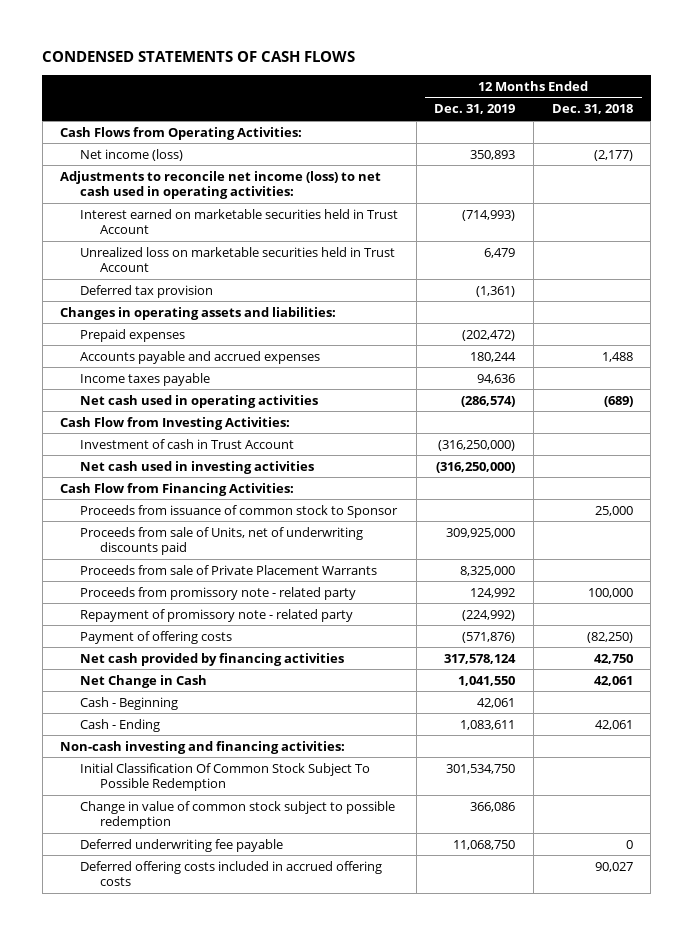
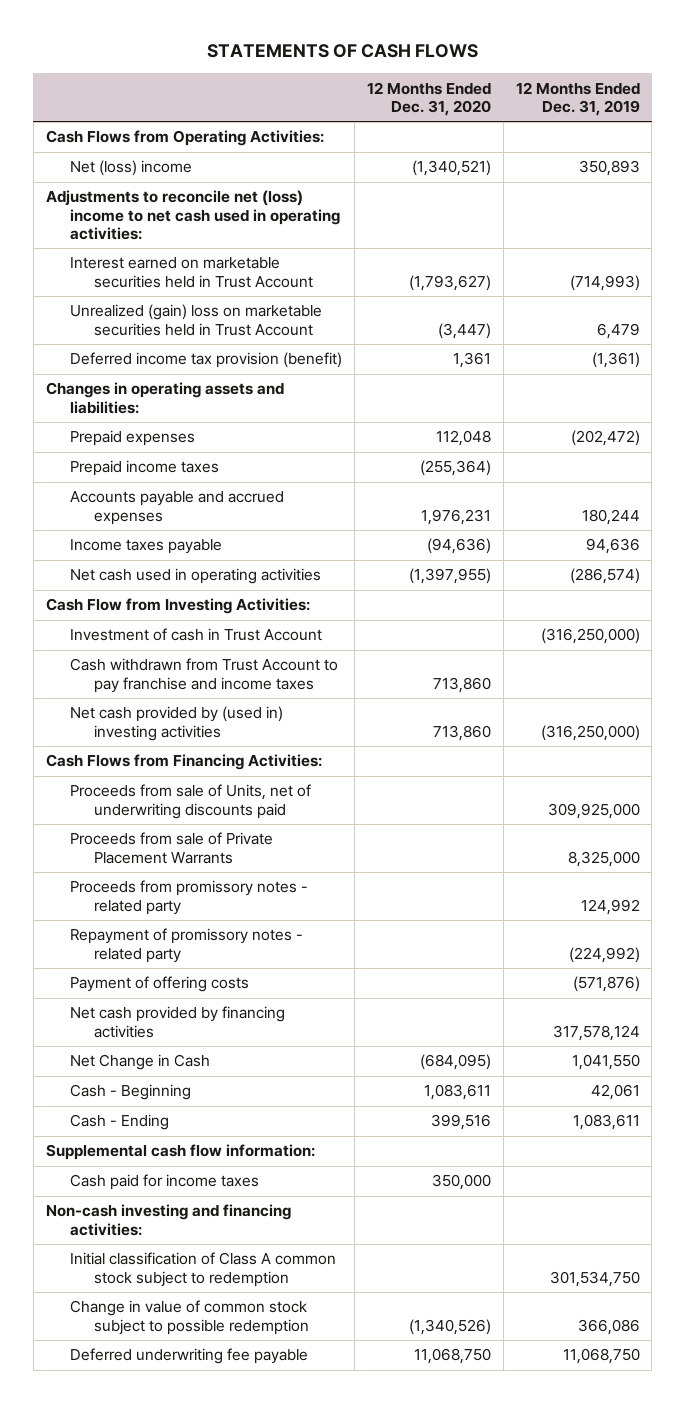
[42,51,356,63] CONDENSED STATEMENTS OF CASH FLOWS -> [206,44,478,59] STATEMENTS OF CASH FLOWS
[551,104,633,115] Dec. 31, 2018 -> none
none -> [366,81,491,116] 12 Months Ended Dec. 31, 2020
[80,148,184,161] Net income (loss) -> [69,160,192,177] Net (loss) income
[60,170,382,199] Adjustments to reconcile net income (loss) to net cash used in operating activities: -> [45,190,340,240] Adjustments to reconcile net (loss) income to net cash used in operating activities:
[80,246,396,272] Unrealized loss on marketable securities held in Trust Account -> [69,304,322,336] Unrealized (gain) loss on marketable securities held in Trust Account
[80,284,214,298] Deferred tax provision -> [69,352,342,369] Deferred income tax provision (benefit)
none -> [69,460,219,477] Prepaid income taxes
[80,504,399,518] Proceeds from issuance of common stock to Sponsor -> none
none -> [69,658,338,693] Cash withdrawn from Trust Account to pay franchise and income taxes
[80,460,315,474] Net cash used in investing activities -> [69,706,283,741] Net cash provided by (used in) investing activities
[60,482,295,496] Cash Flow from Financing Activities: -> [45,754,322,771] Cash Flows from Financing Activities:
[80,586,357,600] Proceeds from promissory note - related party -> [69,880,308,915] Proceeds from promissory notes - related party
[80,608,354,622] Repayment of promissory note - related party -> [69,928,303,963] Repayment of promissory notes - related party
none -> [45,1144,315,1161] Supplemental cash flow information:
none -> [69,1174,259,1191] Cash paid for income taxes
[80,762,371,791] Initial Classification Of Common Stock Subject To Possible Redemption -> [69,1252,336,1287] Initial classification of Class A common stock subject to redemption
[80,860,383,886] Deferred offering costs included in accrued offering costs -> none

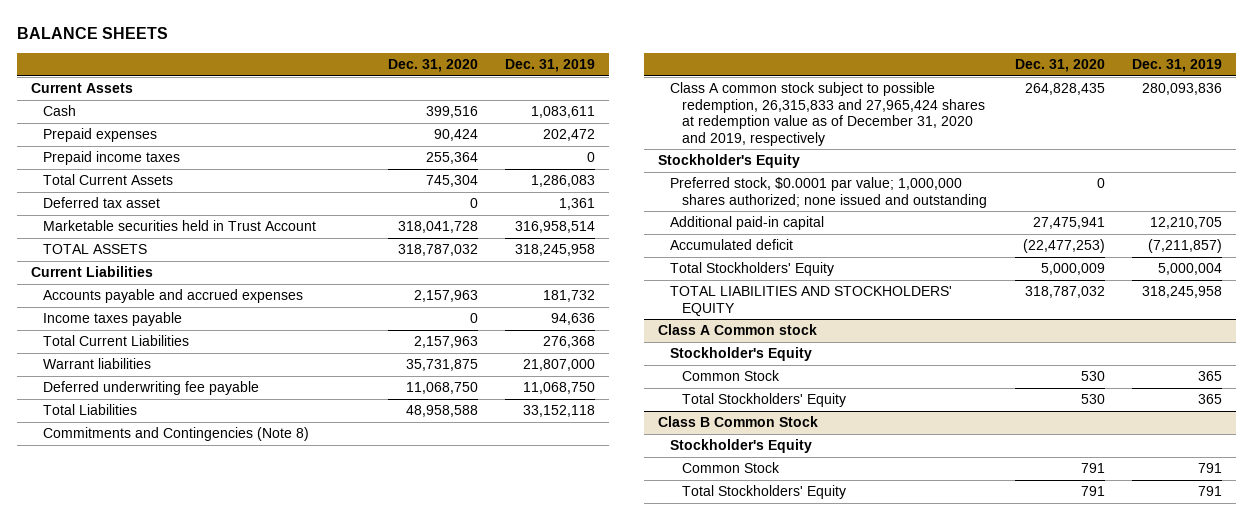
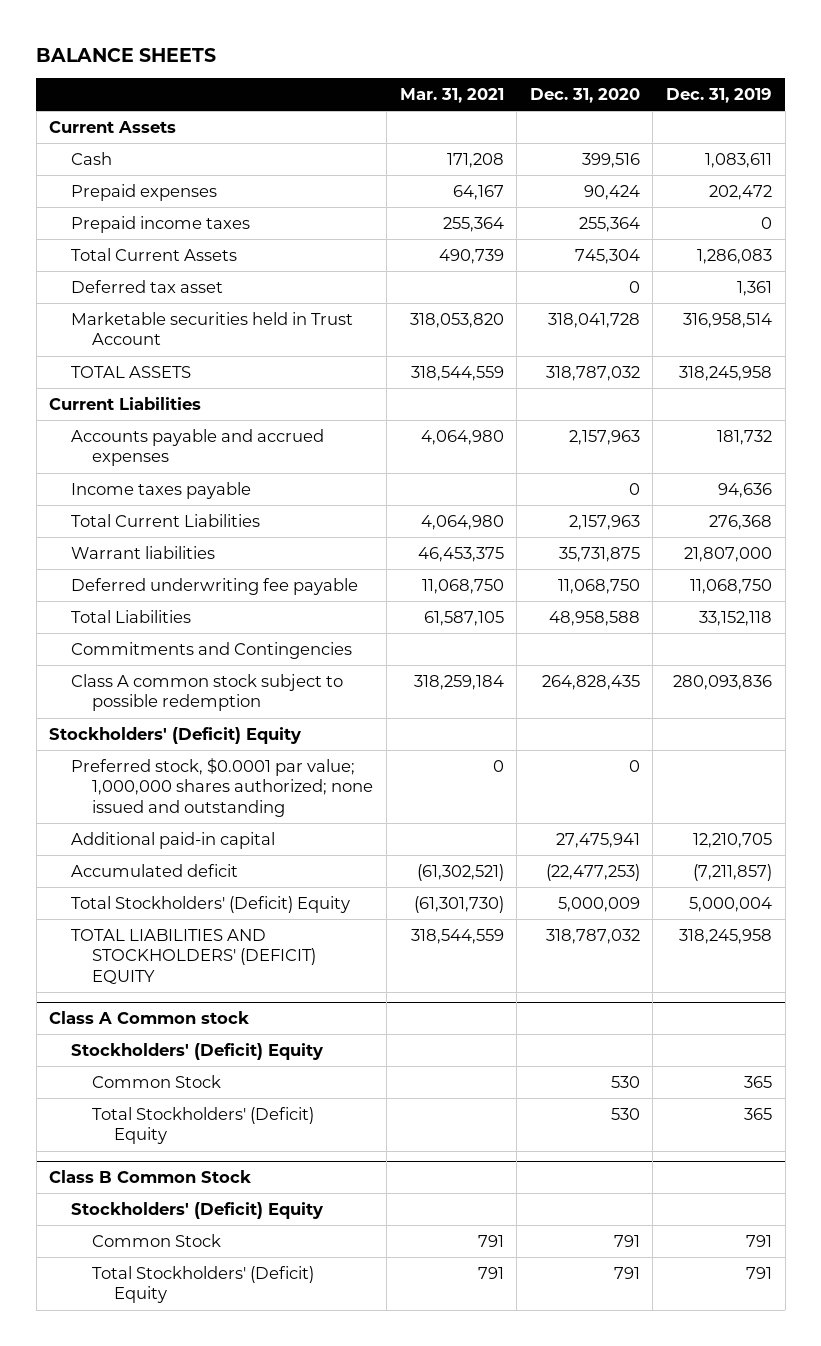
none -> [399,88,504,104] Mar. 31, 2021
[43,427,310,442] Commitments and Contingencies (Note 8) -> [70,641,352,659] Commitments and Contingencies
[670,82,986,146] Class A common stock subject to possible redemption, 26,315,833 and 27,965,424 shares at redemption value as of December 31, 2020 and 2019, respectively -> [70,673,343,712] Class A common stock subject to possible redemption
[657,154,800,169] Stockholder's Equity -> [49,726,302,744] Stockholders' (Deficit) Equity
[670,262,835,277] Total Stockholders' Equity -> [70,895,350,913] Total Stockholders' (Deficit) Equity
[670,286,953,316] TOTAL LIABILITIES AND STOCKHOLDERS' EQUITY -> [70,928,317,985] TOTAL LIABILITIES AND STOCKHOLDERS' (DEFICIT) EQUITY
[670,347,813,362] Stockholder's Equity -> [70,1042,323,1060] Stockholders' (Deficit) Equity
[682,393,847,408] Total Stockholders' Equity -> [92,1106,315,1145] Total Stockholders' (Deficit) Equity
[670,439,813,454] Stockholder's Equity -> [70,1201,323,1219] Stockholders' (Deficit) Equity
[682,485,847,500] Total Stockholders' Equity -> [92,1265,315,1304] Total Stockholders' (Deficit) Equity

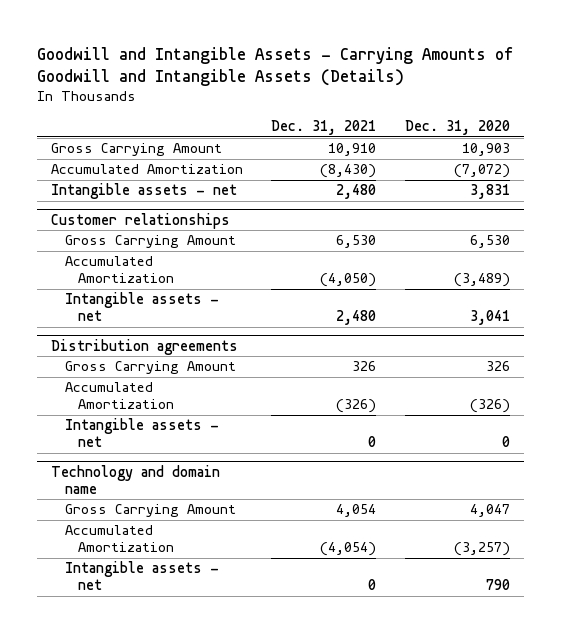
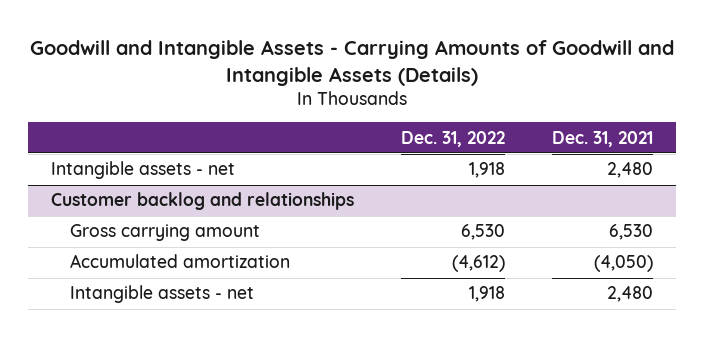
[404,119,510,135] Dec. 31, 2020 -> none
none -> [401,130,506,147] Dec. 31, 2022
[51,143,223,157] Gross Carrying Amount -> none
[51,164,244,175] Accumulated Amortization -> none
[51,212,231,229] Customer relationships -> [51,192,355,211] Customer backlog and relationships
[64,235,236,249] Gross Carrying Amount -> [70,224,261,242] Gross carrying amount
[64,256,174,284] Accumulated Amortization -> [70,254,291,269] Accumulated amortization
[51,338,239,355] Distribution agreements -> none
[64,361,236,375] Gross Carrying Amount -> none
[64,382,174,410] Accumulated Amortization -> none
[64,418,219,448] Intangible assets - net -> none
[51,464,221,494] Technology and domain name -> none
[64,504,236,518] Gross Carrying Amount -> none
[64,525,174,553] Accumulated Amortization -> none
[64,561,219,591] Intangible assets - net -> none

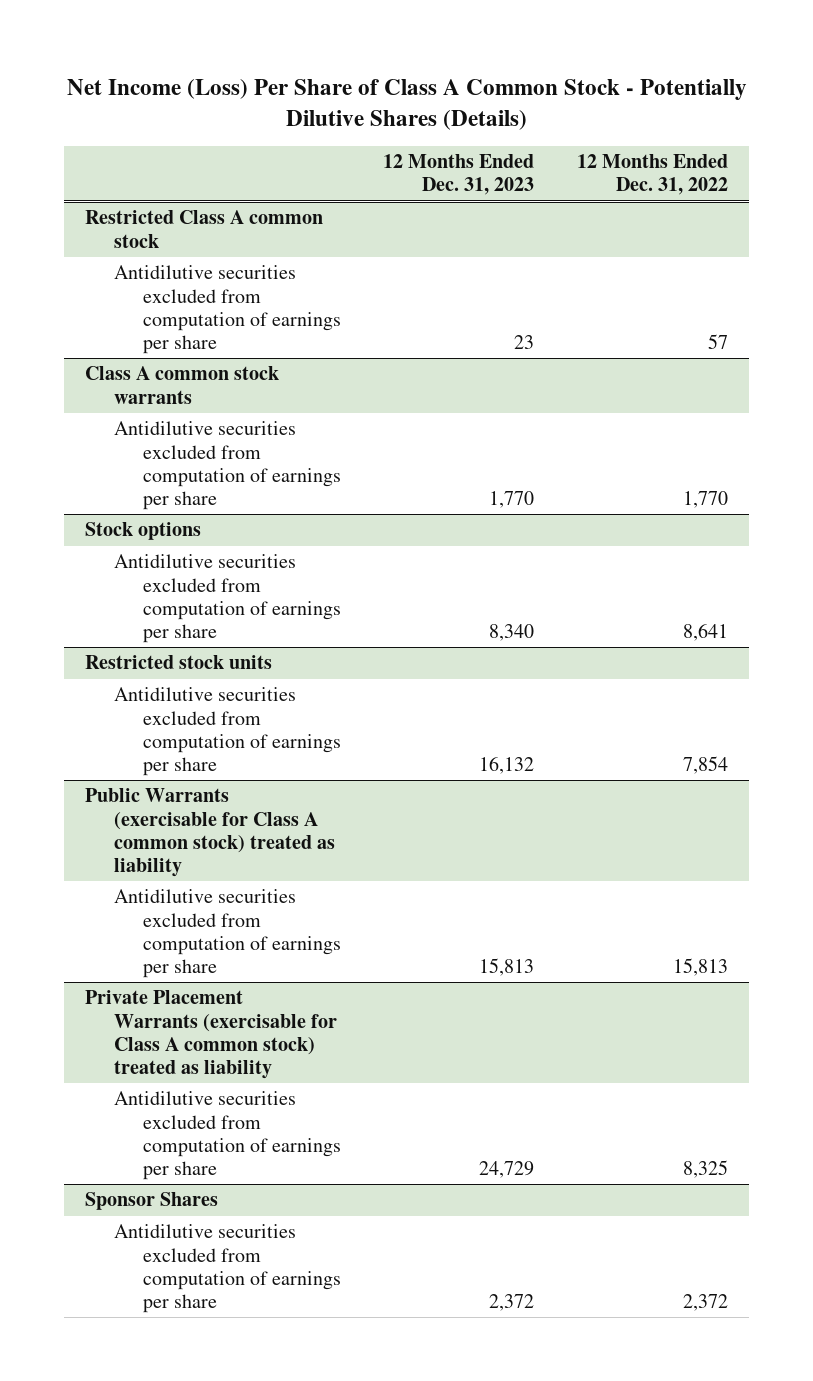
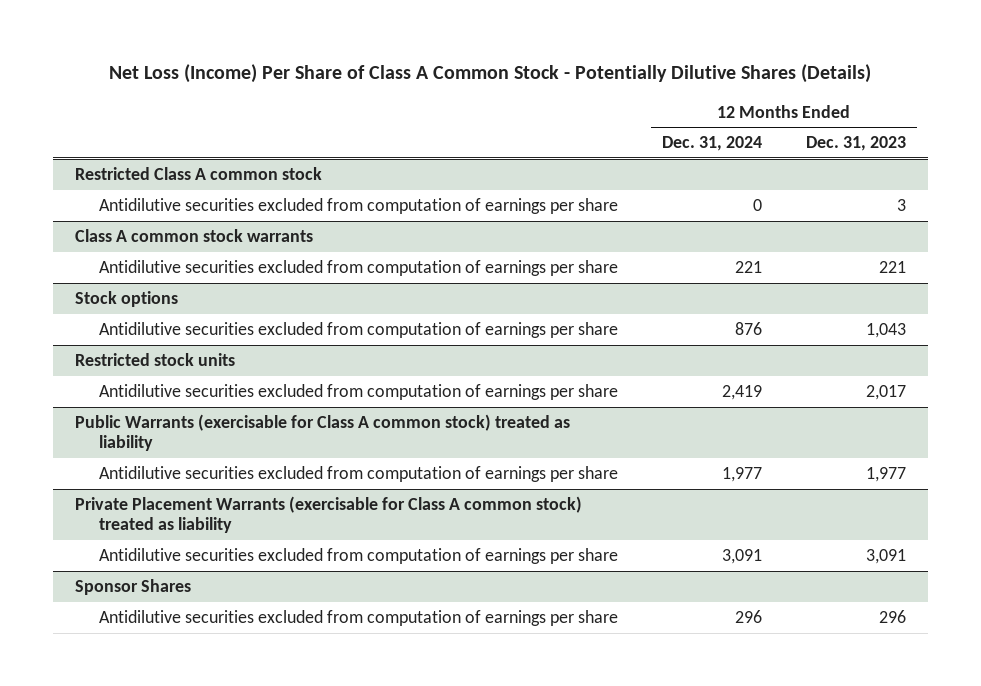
[66,78,747,130] Net Income (Loss) Per Share of Class A Common Stock - Potentially Dilutive Shares (Details) -> [109,64,872,84] Net Loss (Income) Per Share of Class A Common Stock - Potentially Dilutive Shares (Details)
[576,154,728,196] 12 Months Ended Dec. 31, 2022 -> none
none -> [661,136,762,152] Dec. 31, 2024
[514,334,535,349] 23 -> [897,198,907,211] 3
[489,490,535,508] 1,770 -> [879,260,907,273] 221
[489,623,535,641] 8,340 -> [866,322,907,338] 1,043
[479,755,535,774] 16,132 -> [866,384,907,400] 2,017
[479,957,535,976] 15,813 -> [866,466,907,482] 1,977
[479,1160,535,1178] 24,729 -> [866,548,907,564] 3,091
[489,1293,535,1311] 2,372 -> [879,609,907,623] 296

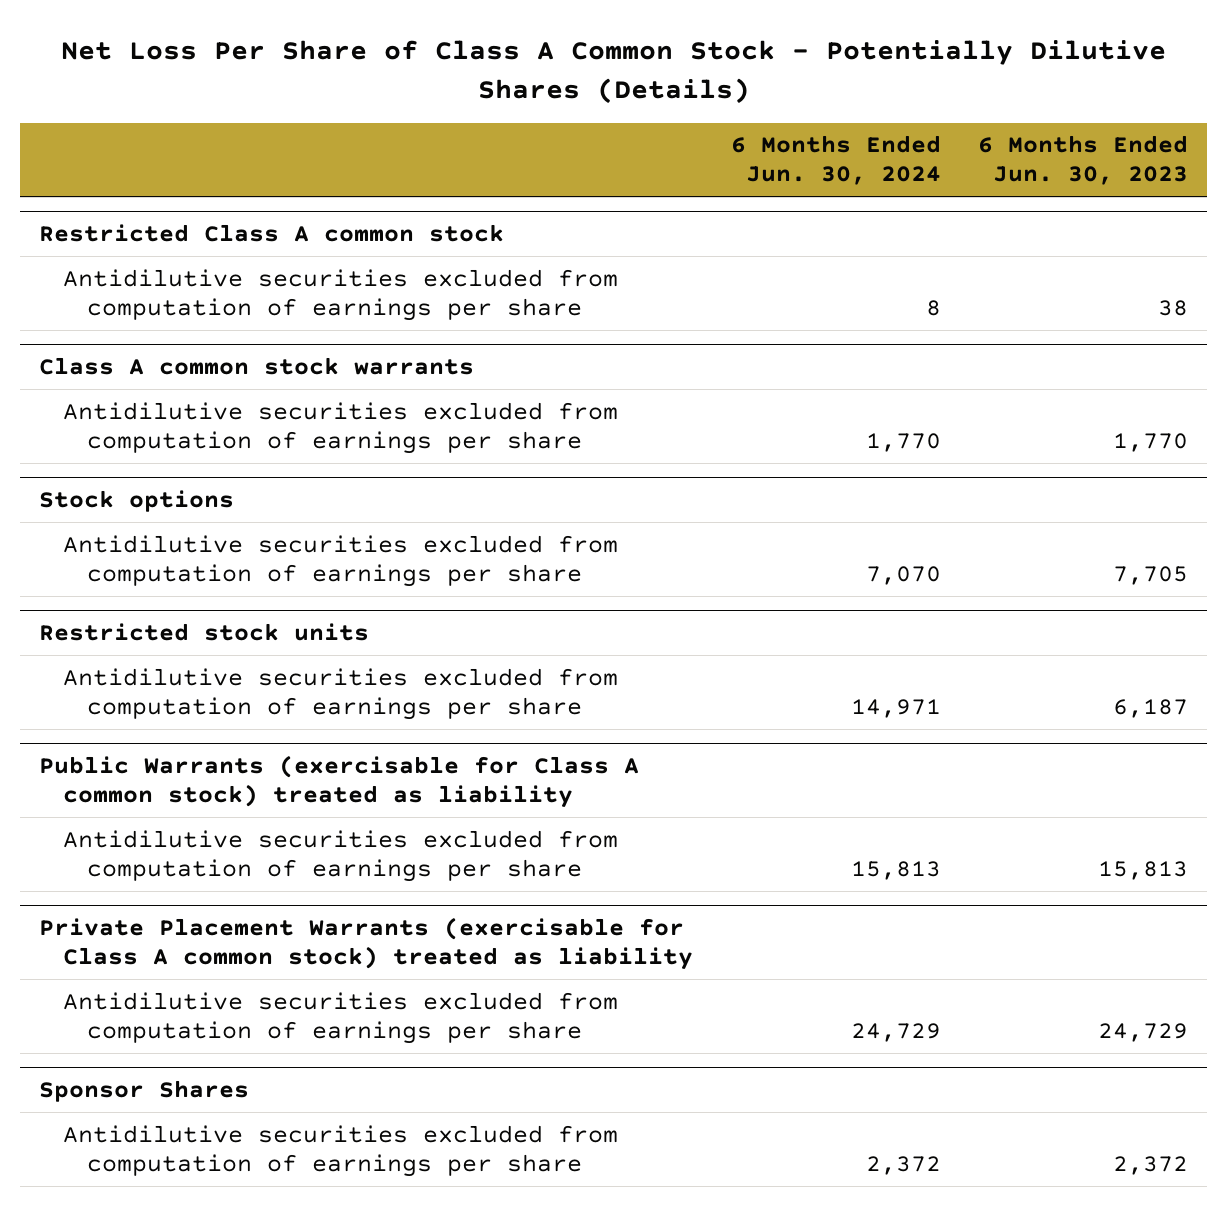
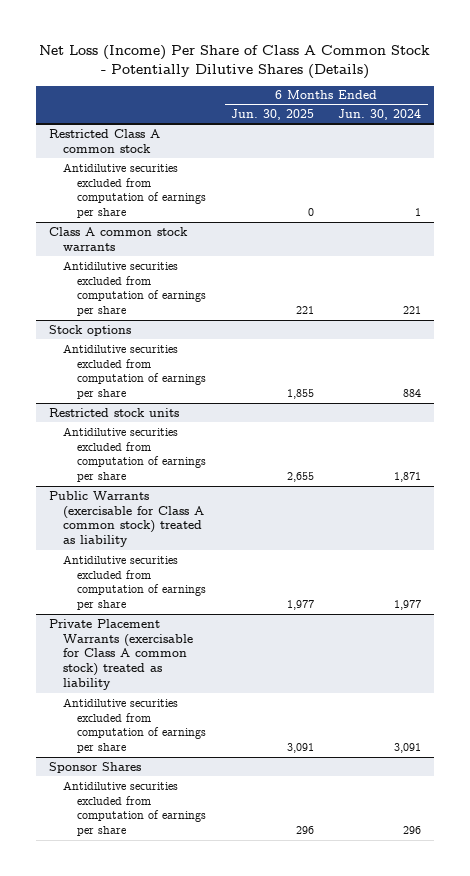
[60,39,1166,104] Net Loss Per Share of Class A Common Stock - Potentially Dilutive Shares (Details) -> [39,45,431,79] Net Loss (Income) Per Share of Class A Common Stock - Potentially Dilutive Shares (Details)
[978,135,1189,186] 6 Months Ended Jun. 30, 2023 -> none
none -> [230,109,314,121] Jun. 30, 2025
[925,299,941,316] 8 -> [415,208,422,217] 1
[865,432,941,452] 1,770 -> [403,306,422,315] 221
[865,565,941,585] 7,070 -> [403,389,422,398] 884
[850,698,941,718] 14,971 -> [394,472,422,483] 1,871
[850,860,941,880] 15,813 -> [394,600,422,611] 1,977
[850,1022,941,1042] 24,729 -> [394,743,422,754] 3,091
[865,1155,941,1175] 2,372 -> [403,826,422,835] 296

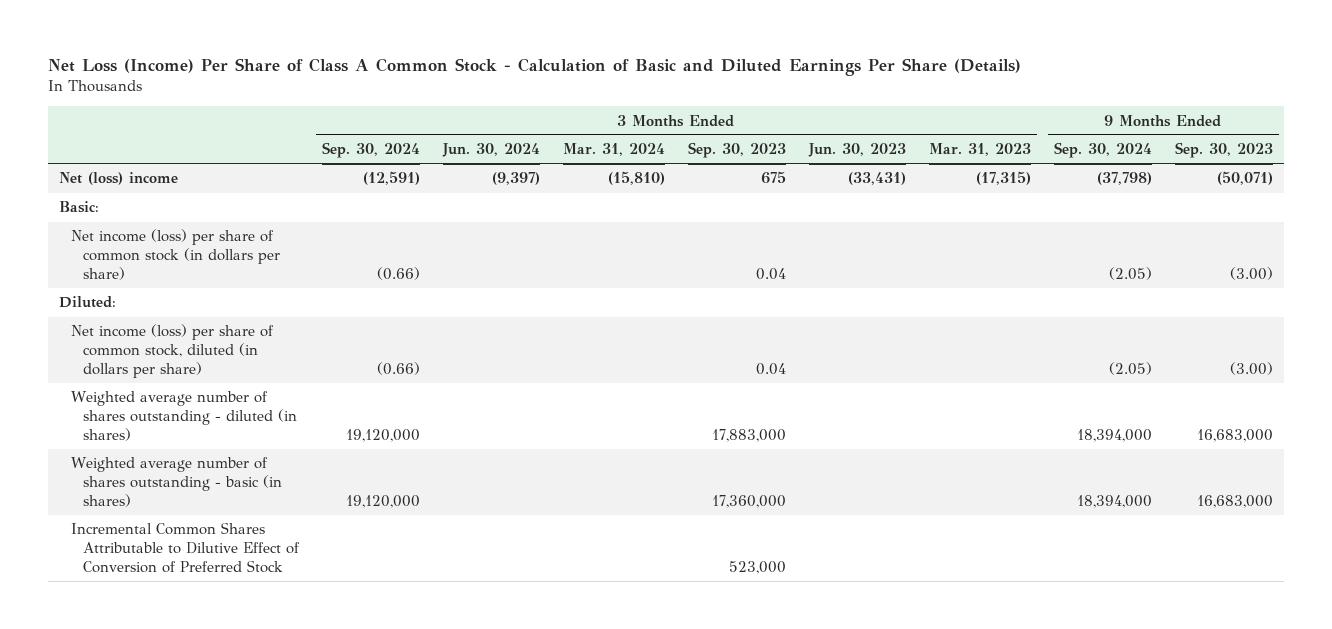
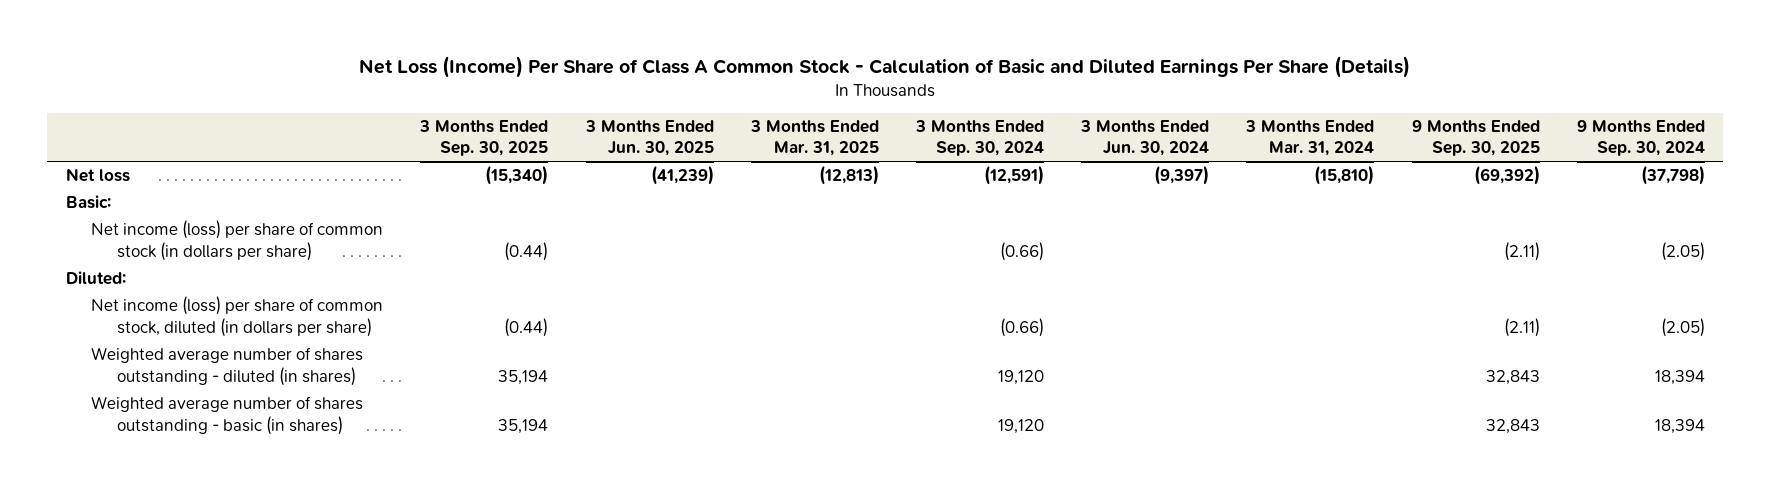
[687,142,786,159] Sep. 30, 2023 -> none
[807,143,906,158] Jun. 30, 2023 -> none
[928,143,1031,157] Mar. 31, 2023 -> none
[1174,142,1273,159] Sep. 30, 2023 -> none
none -> [419,119,549,157] 3 Months Ended Sep. 30, 2025
none -> [584,119,714,157] 3 Months Ended Jun. 30, 2025
none -> [749,119,879,157] 3 Months Ended Mar. 31, 2025
none -> [1411,119,1540,157] 9 Months Ended Sep. 30, 2025
[59,172,179,186] Net (loss) income -> [65,168,130,183] Net loss
[71,522,301,573] Incremental Common Shares Attributable to Dilutive Effect of Conversion of Preferred Stock -> none
[346,428,421,442] 19,120,000 -> [997,369,1044,385] 19,120
[1076,428,1152,442] 18,394,000 -> [1654,369,1705,385] 18,394
[346,494,421,508] 19,120,000 -> [997,418,1044,434] 19,120
[1076,494,1152,508] 18,394,000 -> [1654,418,1705,434] 18,394

